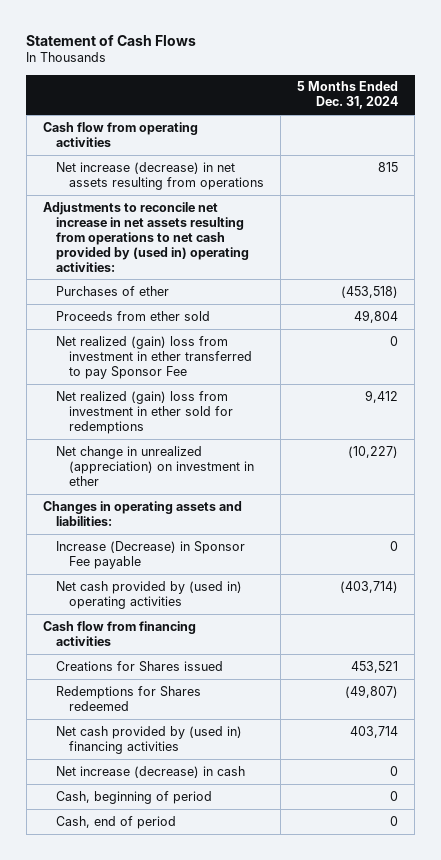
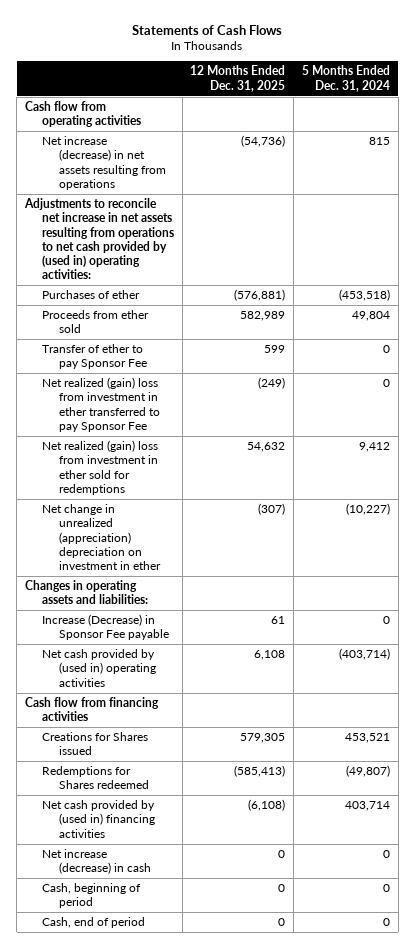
[26,34,197,46] Statement of Cash Flows -> [132,24,283,35] Statements of Cash Flows
none -> [190,65,286,92] 12 Months Ended Dec. 31, 2025
none -> [42,344,148,370] Transfer of ether to pay Sponsor Fee
[56,445,255,486] Net change in unrealized (appreciation) on investment in ether -> [42,504,162,571] Net change in unrealized (appreciation) depreciation on investment in ether

